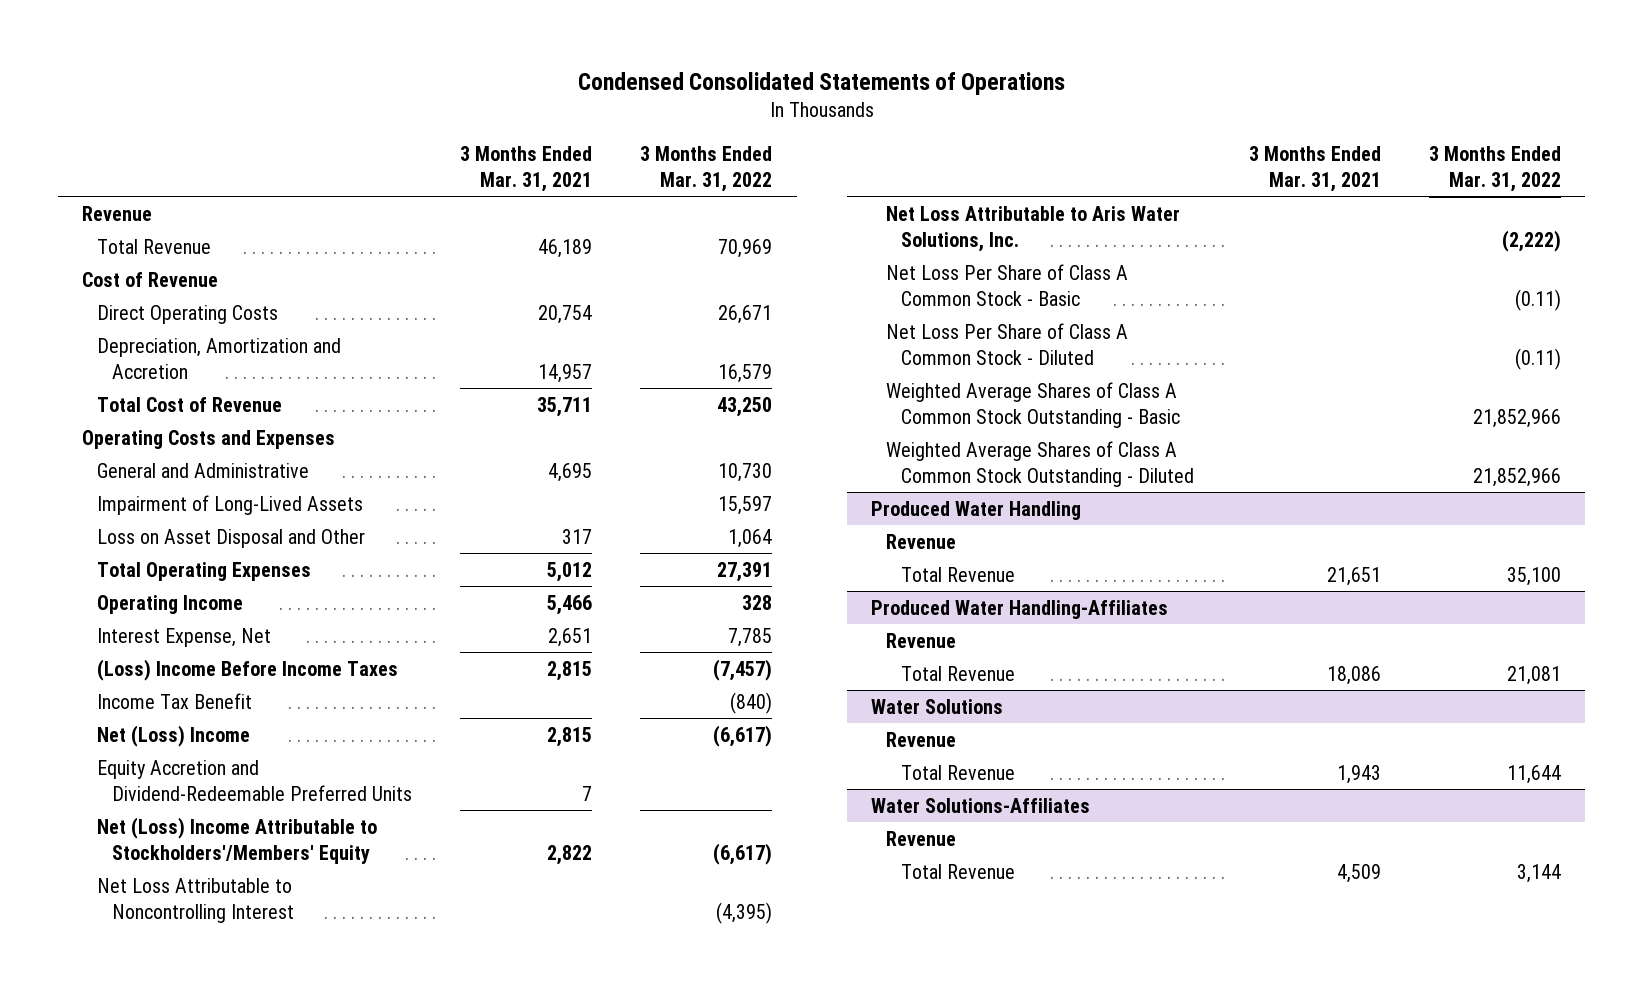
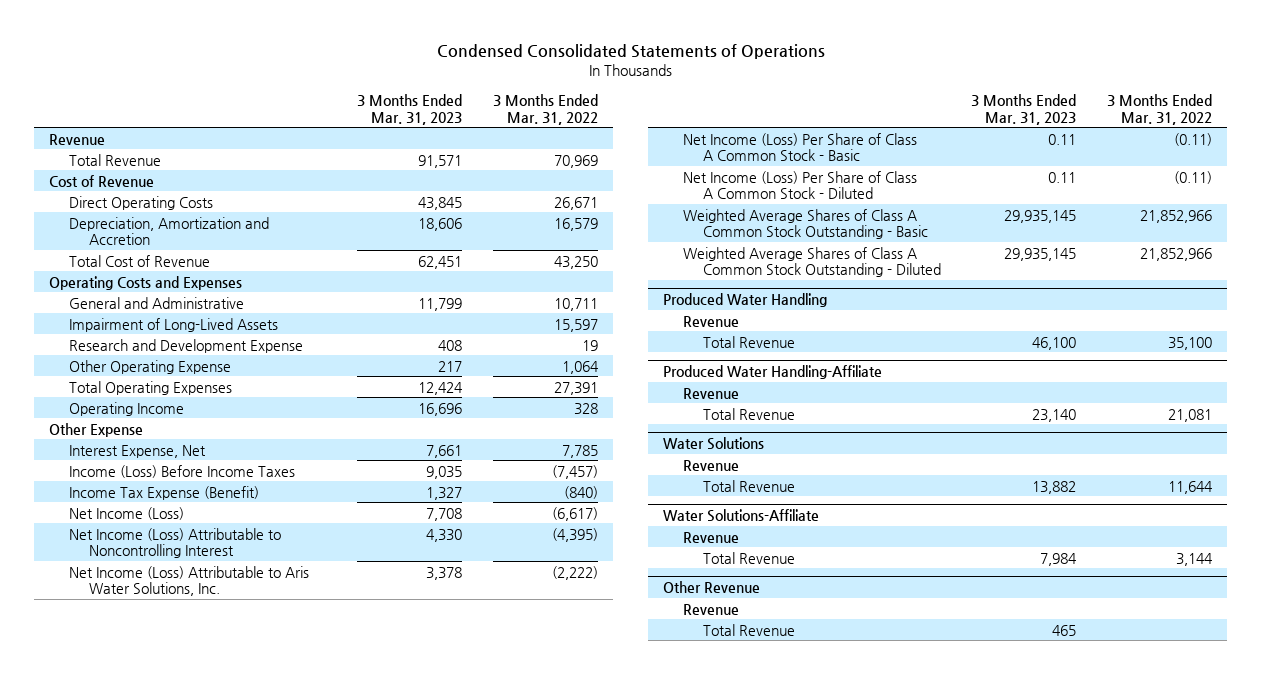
[460,145,593,192] 3 Months Ended Mar. 31, 2021 -> none
none -> [357,93,463,125] 3 Months Ended Mar. 31, 2023
[718,462,773,482] 10,730 -> [553,297,598,311] 10,711
none -> [69,338,304,353] Research and Development Expense
[97,528,366,548] Loss on Asset Disposal and Other -> [69,359,232,374] Other Operating Expense
none -> [49,422,144,437] Other Expense
[97,759,412,801] Equity Accretion and Dividend-Redeemable Preferred Units -> none
[97,816,378,864] Net (Loss) Income Attributable to Stockholders'/Members' Equity -> none
[97,658,399,681] (Loss) Income Before Income Taxes -> [69,464,296,478] Income (Loss) Before Income Taxes
[97,692,253,709] Income Tax Benefit -> [69,485,260,500] Income Tax Expense (Benefit)
[97,724,251,747] Net (Loss) Income -> [69,506,185,520] Net Income (Loss)
[97,877,294,923] Net Loss Attributable to Noncontrolling Interest -> [69,527,282,559] Net Income (Loss) Attributable to Noncontrolling Interest
[885,205,1180,252] Net Loss Attributable to Aris Water Solutions, Inc. -> [69,565,310,597] Net Income (Loss) Attributable to Aris Water Solutions, Inc.
[885,263,1128,306] Net Loss Per Share of Class A Common Stock - Basic -> [683,132,918,162] Net Income (Loss) Per Share of Class A Common Stock - Basic
[885,322,1128,365] Net Loss Per Share of Class A Common Stock - Diluted -> [683,170,918,200] Net Income (Loss) Per Share of Class A Common Stock - Diluted
[871,599,1169,619] Produced Water Handling-Affiliates -> [663,365,883,380] Produced Water Handling-Affiliate
[871,797,1091,813] Water Solutions-Affiliates -> [663,509,820,523] Water Solutions-Affiliate
none -> [663,581,761,594] Other Revenue
none -> [683,603,740,615] Revenue
none -> [703,623,796,636] Total Revenue

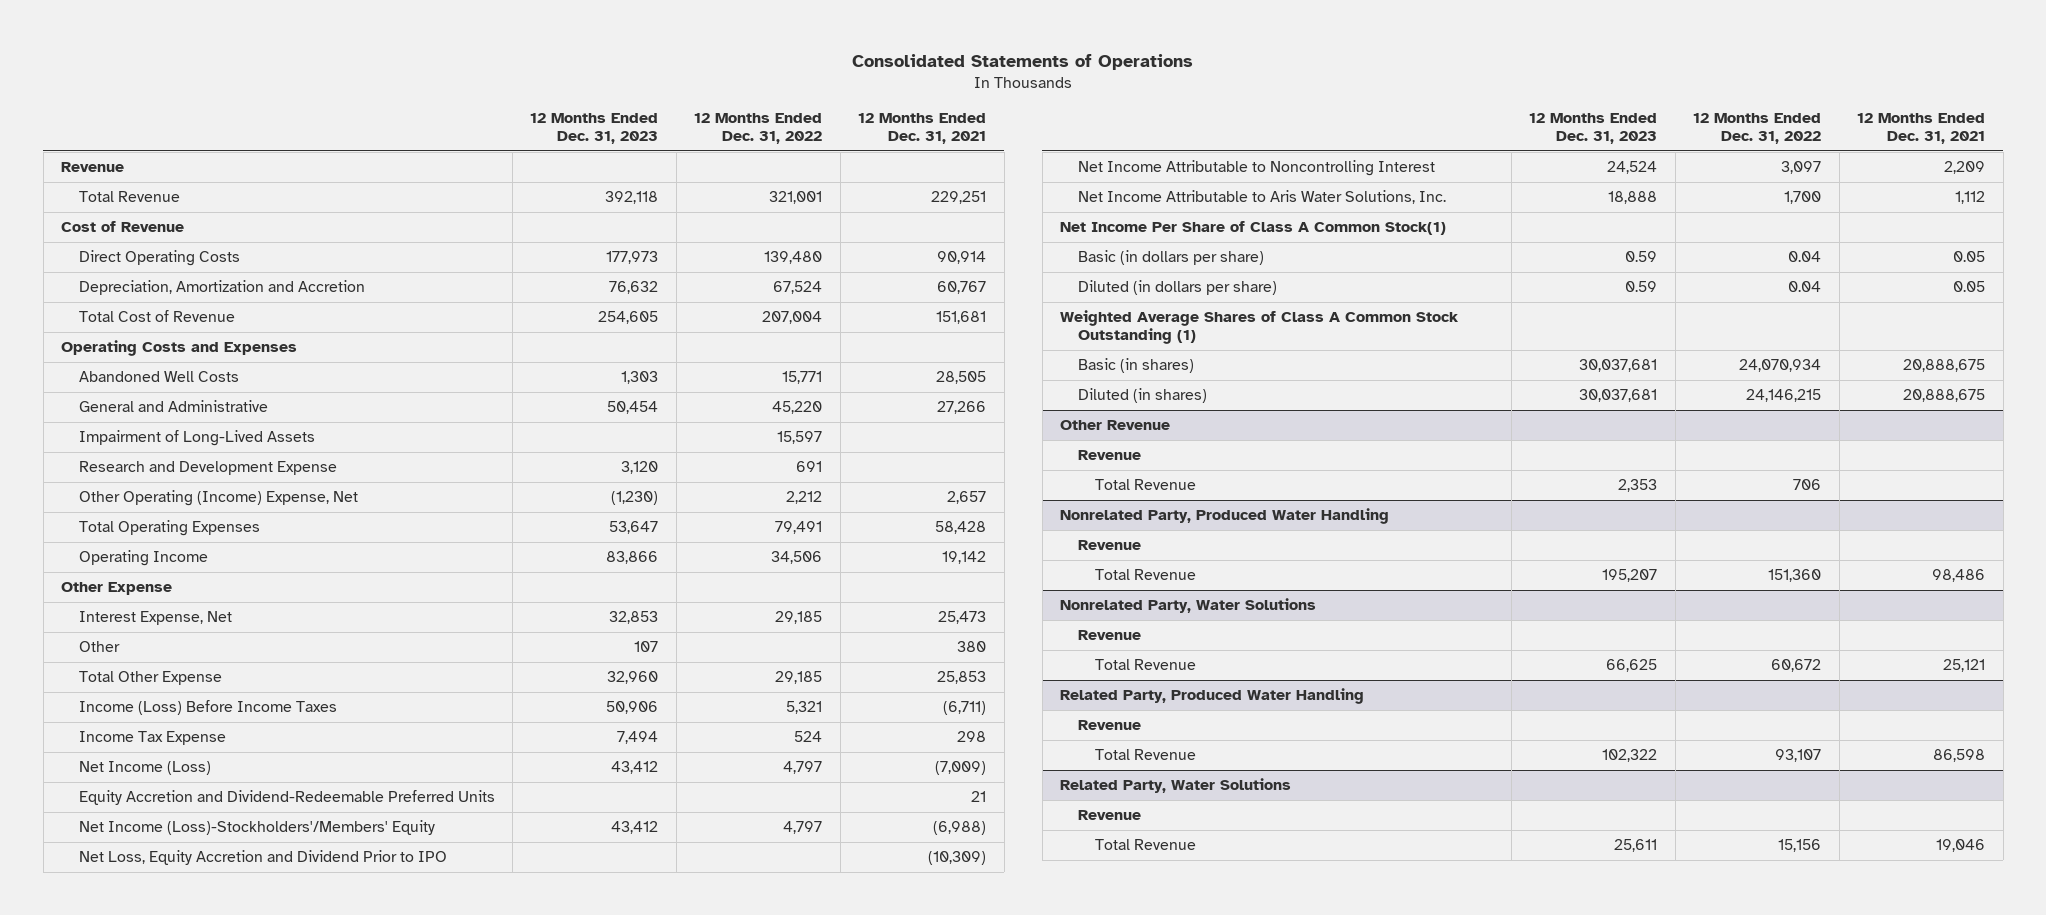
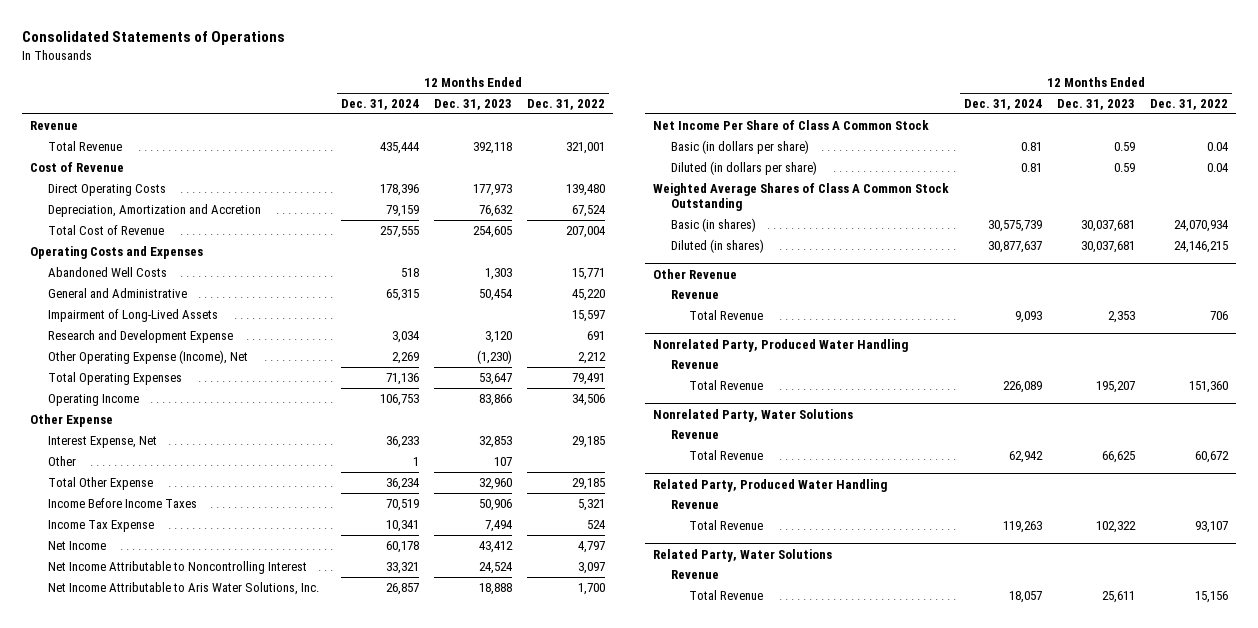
[858,113,987,144] 12 Months Ended Dec. 31, 2021 -> none
none -> [341,99,420,111] Dec. 31, 2024
[78,490,358,507] Other Operating (Income) Expense, Net -> [48,349,249,364] Other Operating Expense (Income), Net
[78,700,337,716] Income (Loss) Before Income Taxes -> [48,497,198,508] Income Before Income Taxes
[78,790,495,806] Equity Accretion and Dividend-Redeemable Preferred Units -> none
[78,820,435,836] Net Income (Loss)-Stockholders'/Members' Equity -> none
[78,850,447,866] Net Loss, Equity Accretion and Dividend Prior to IPO -> none
[78,761,211,776] Net Income (Loss) -> [48,540,107,550] Net Income
[1060,221,1447,236] Net Income Per Share of Class A Common Stock(1) -> [652,119,929,130] Net Income Per Share of Class A Common Stock
[1060,310,1460,345] Weighted Average Shares of Class A Common Stock Outstanding (1) -> [652,182,949,212] Weighted Average Shares of Class A Common Stock Outstanding

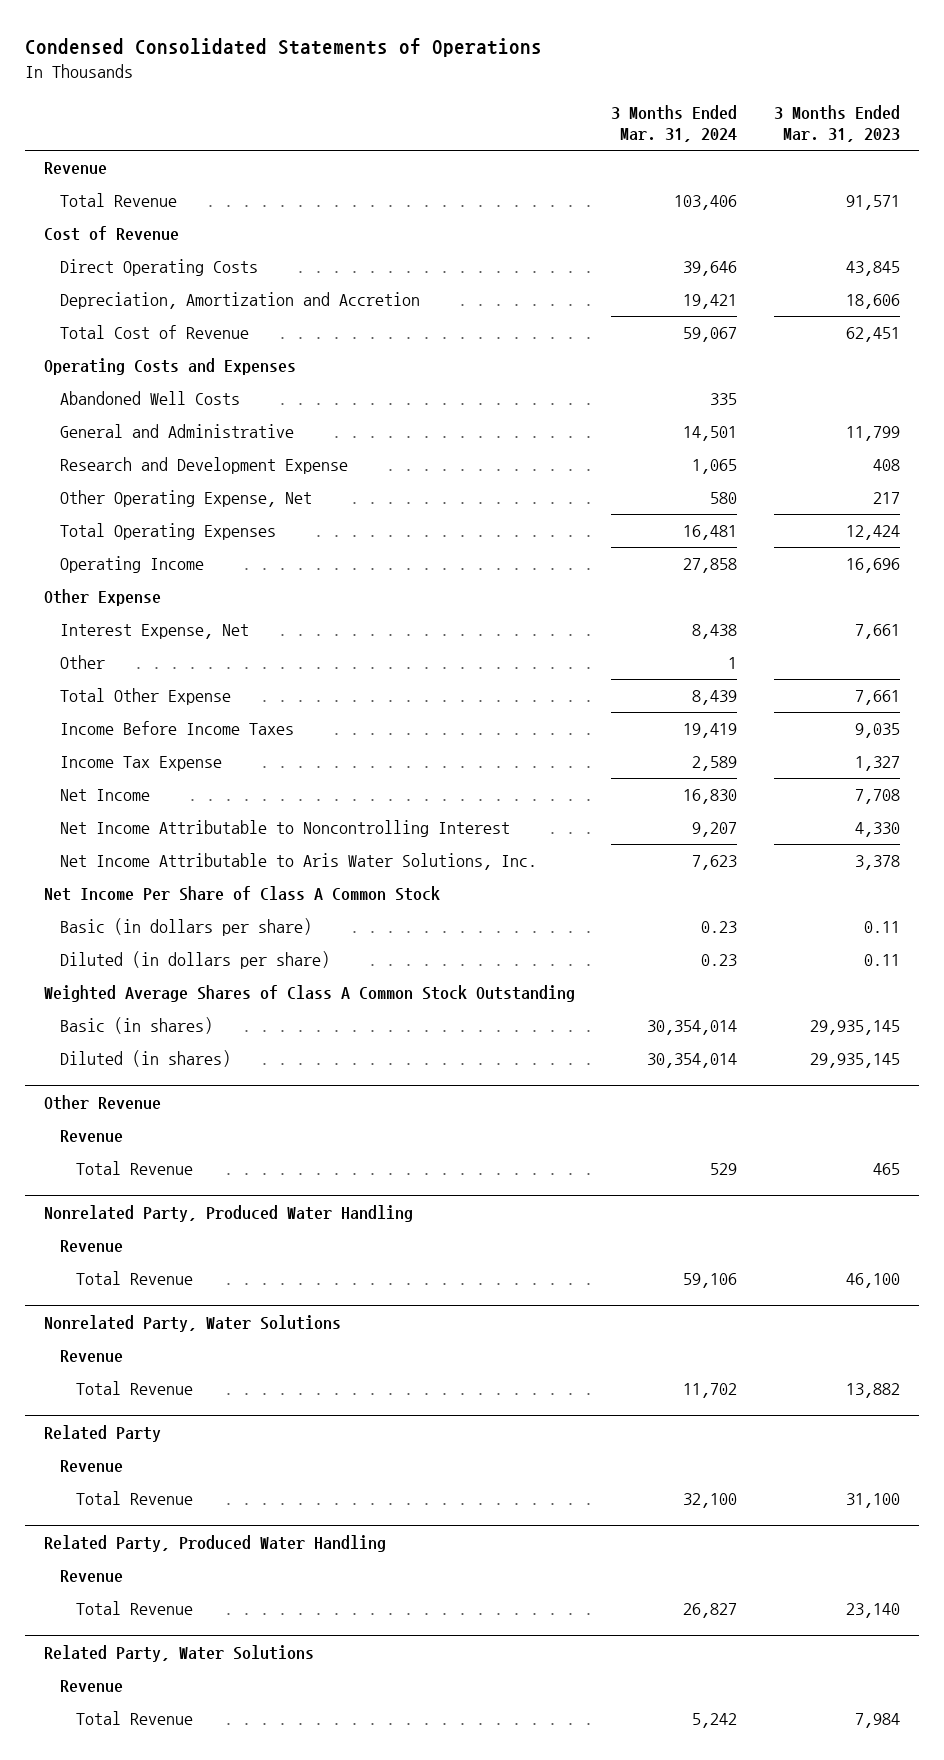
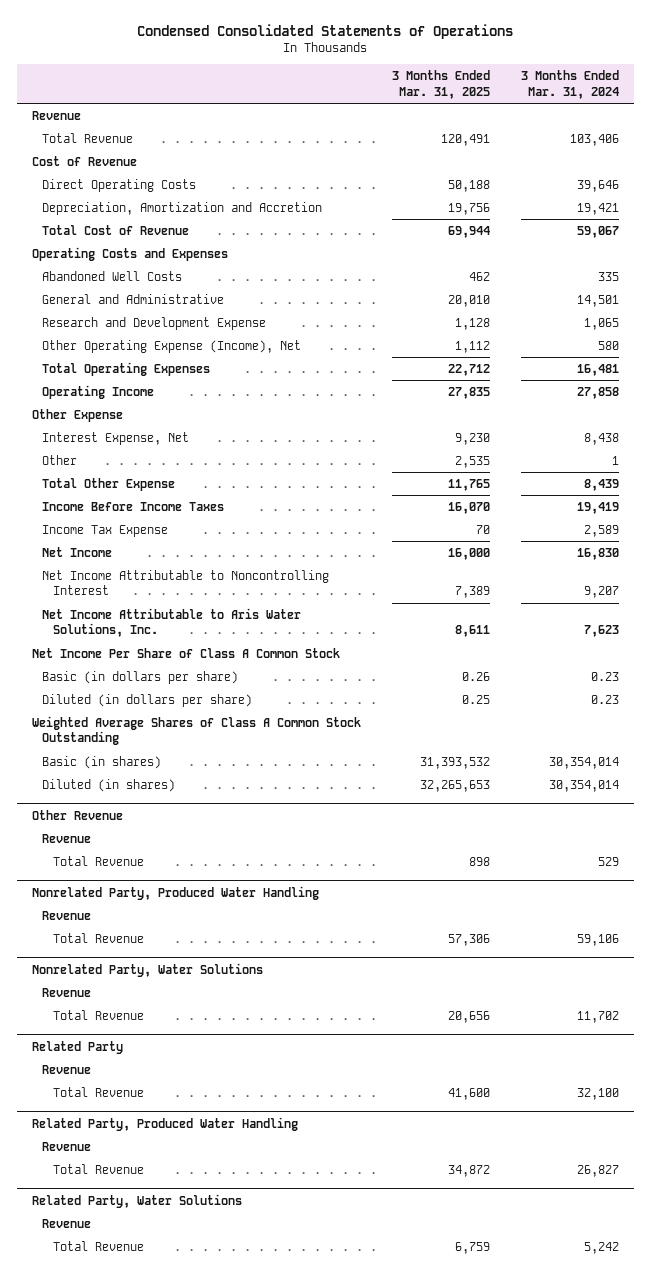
[774,104,901,143] 3 Months Ended Mar. 31, 2023 -> none
none -> [391,70,490,99] 3 Months Ended Mar. 31, 2025
[60,490,313,508] Other Operating Expense, Net -> [42,339,302,353] Other Operating Expense (Income), Net

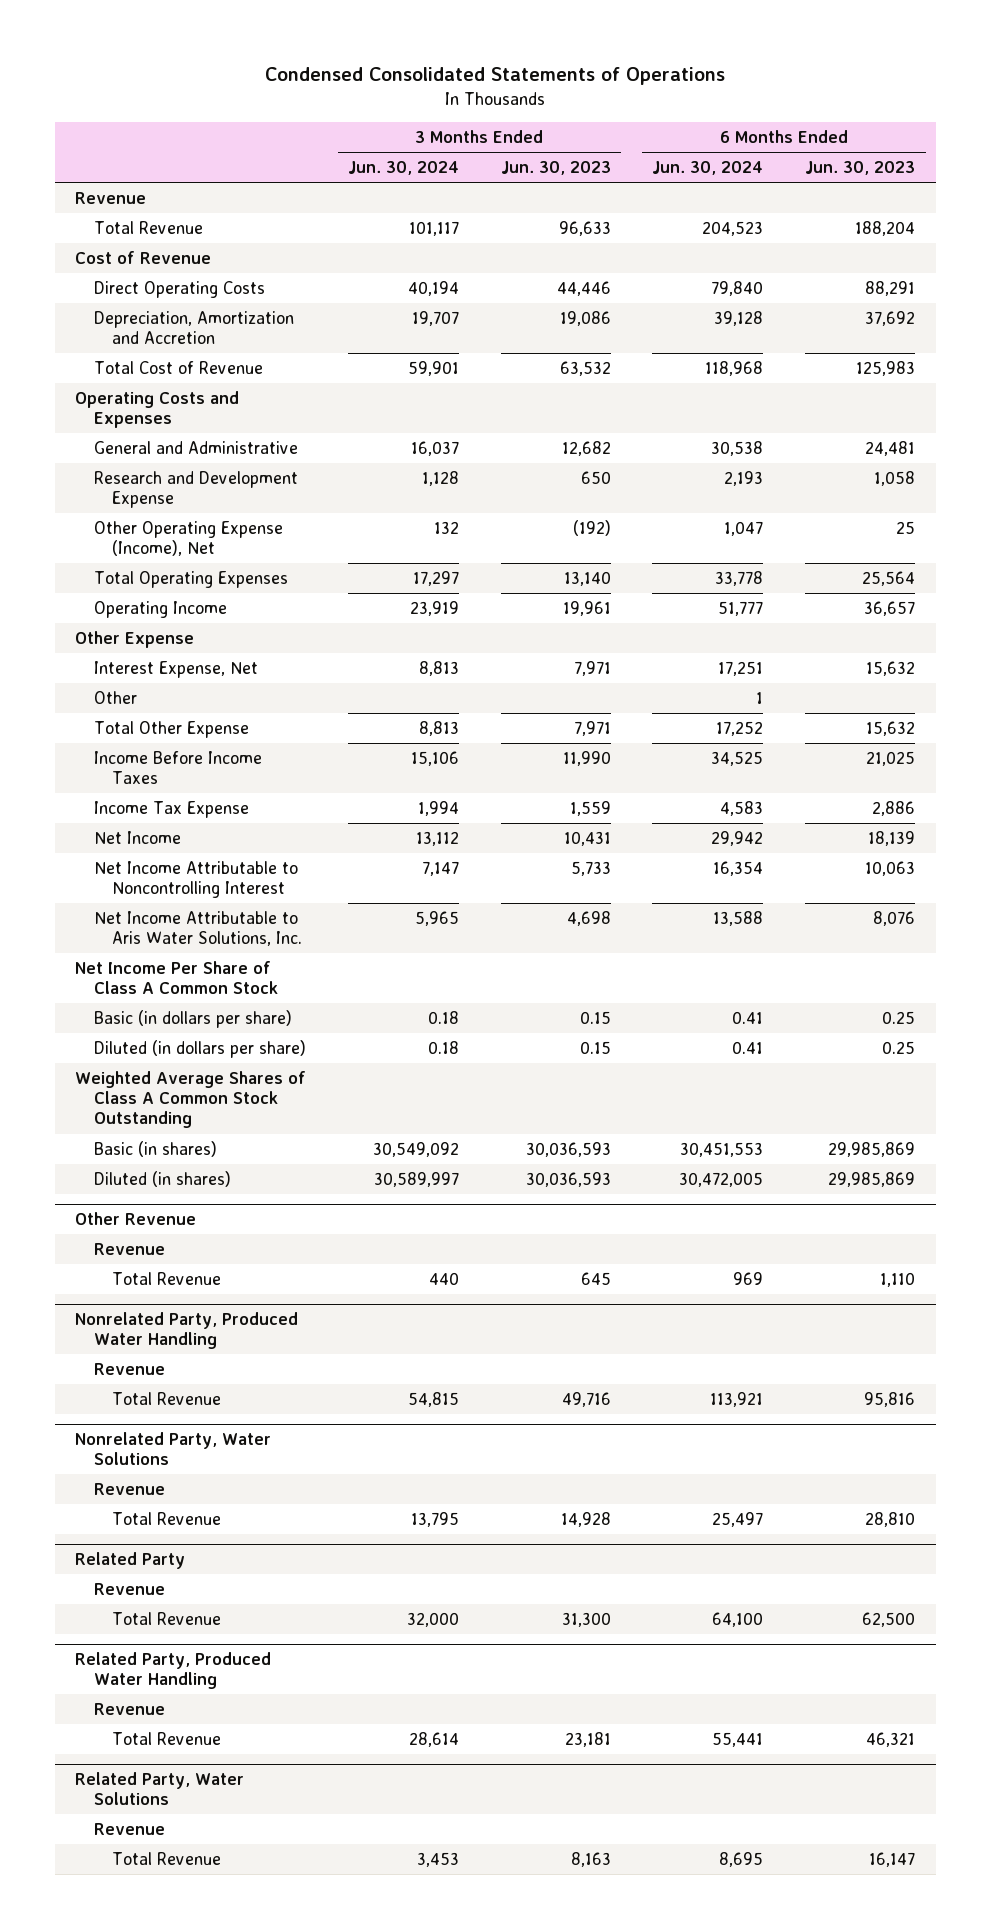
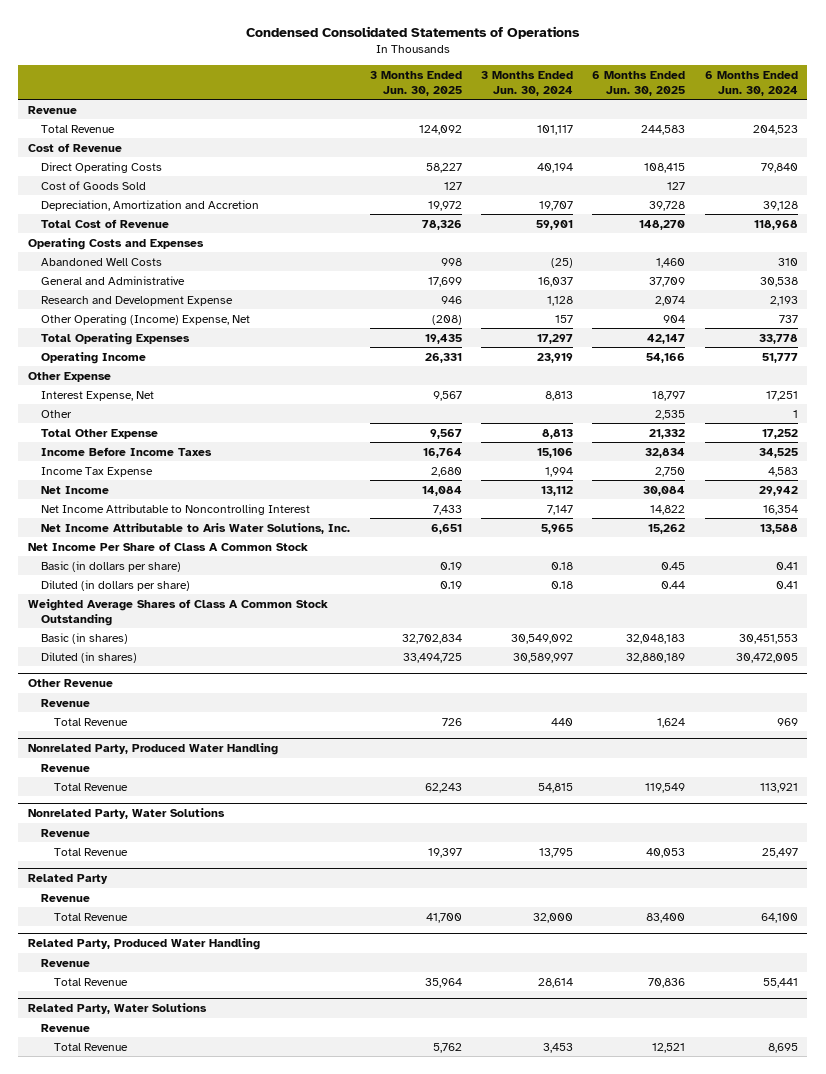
[500,161,611,176] Jun. 30, 2023 -> none
[805,161,916,176] Jun. 30, 2023 -> none
none -> [369,70,462,96] 3 Months Ended Jun. 30, 2025
none -> [592,70,686,96] 6 Months Ended Jun. 30, 2025
none -> [41,180,147,190] Cost of Goods Sold
none -> [41,257,163,266] Abandoned Well Costs
[93,520,283,557] Other Operating Expense (Income), Net -> [41,313,251,325] Other Operating (Income) Expense, Net
[434,520,460,534] 132 -> [555,314,574,323] 157
[724,520,764,536] 1,047 -> [778,314,798,323] 737

